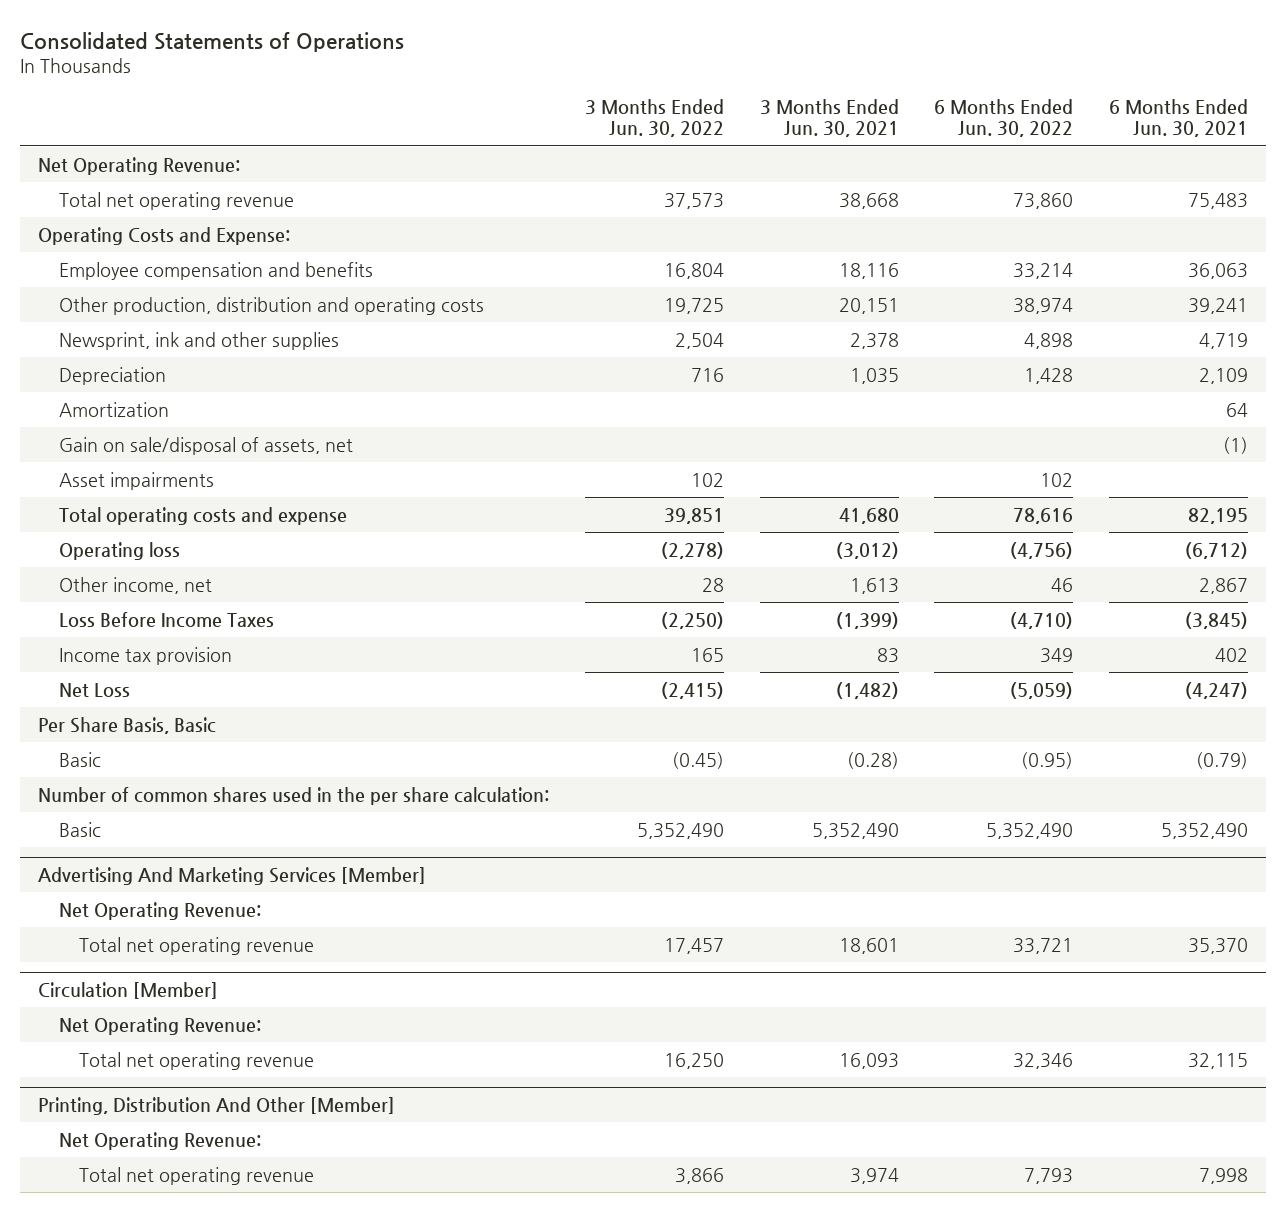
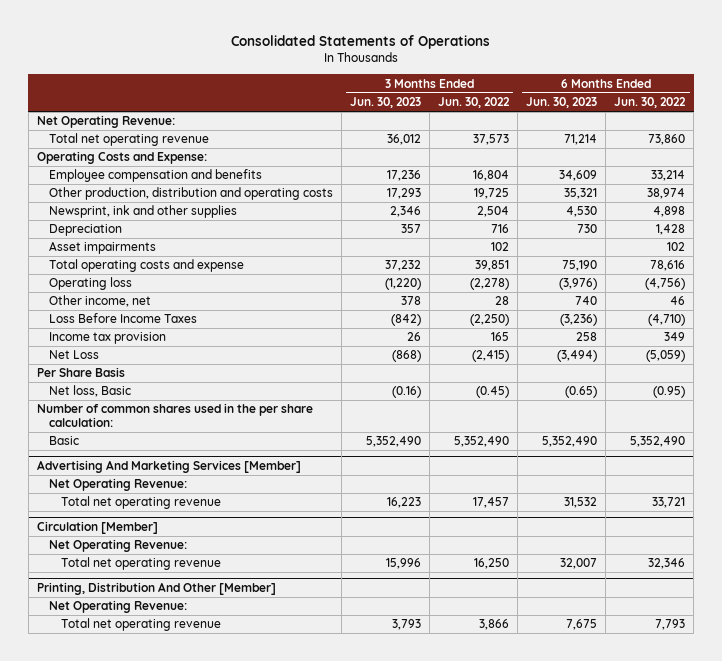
[759,99,899,138] 3 Months Ended Jun. 30, 2021 -> none
[1109,99,1249,138] 6 Months Ended Jun. 30, 2021 -> none
none -> [350,97,422,109] Jun. 30, 2023
none -> [526,97,598,109] Jun. 30, 2023
[58,401,169,417] Amortization -> none
[58,436,353,455] Gain on sale/disposal of assets, net -> none
[38,716,217,734] Per Share Basis, Basic -> [36,367,125,378] Per Share Basis
[58,751,101,767] Basic -> [49,385,132,398] Net loss, Basic

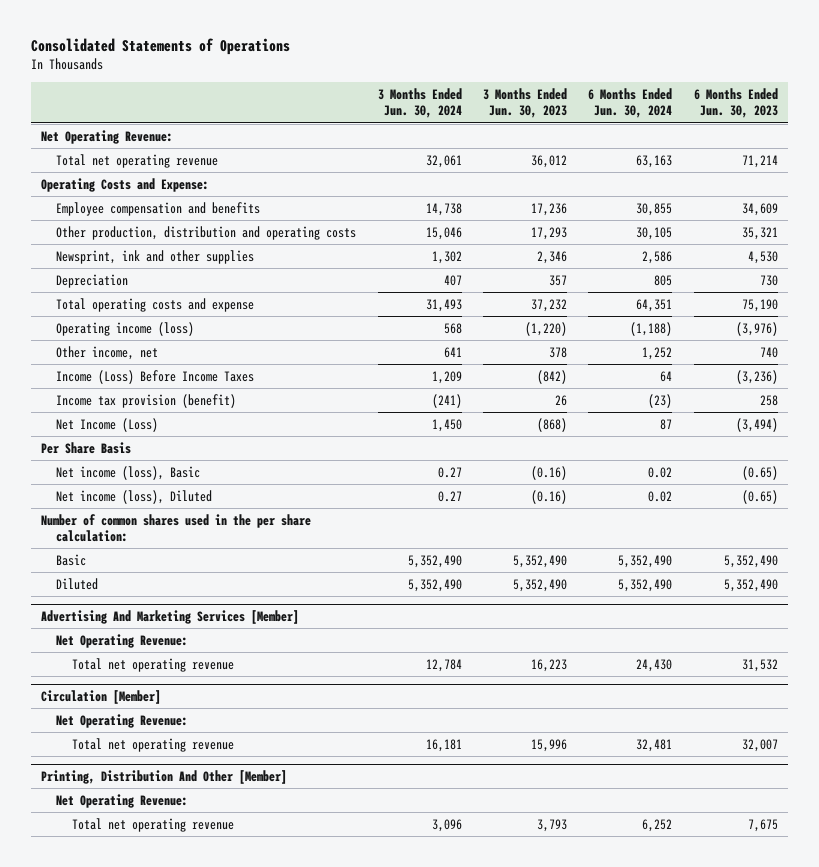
[438,97,511,109] Jun. 30, 2022 -> none
[614,97,687,109] Jun. 30, 2022 -> none
none -> [377,88,462,119] 3 Months Ended Jun. 30, 2024
none -> [588,88,673,119] 6 Months Ended Jun. 30, 2024
[49,241,157,255] Asset impairments -> none
[49,277,133,291] Operating loss -> [56,321,195,336] Operating income (loss)
[49,313,198,324] Loss Before Income Taxes -> [56,369,255,384] Income (Loss) Before Income Taxes
[49,332,167,345] Income tax provision -> [56,393,237,408] Income tax provision (benefit)
[49,350,100,360] Net Loss -> [56,417,159,432] Net Income (Loss)
[49,385,132,398] Net loss, Basic -> [56,465,201,480] Net income (loss), Basic
none -> [56,489,213,504] Net income (loss), Diluted
none -> [56,577,99,590] Diluted

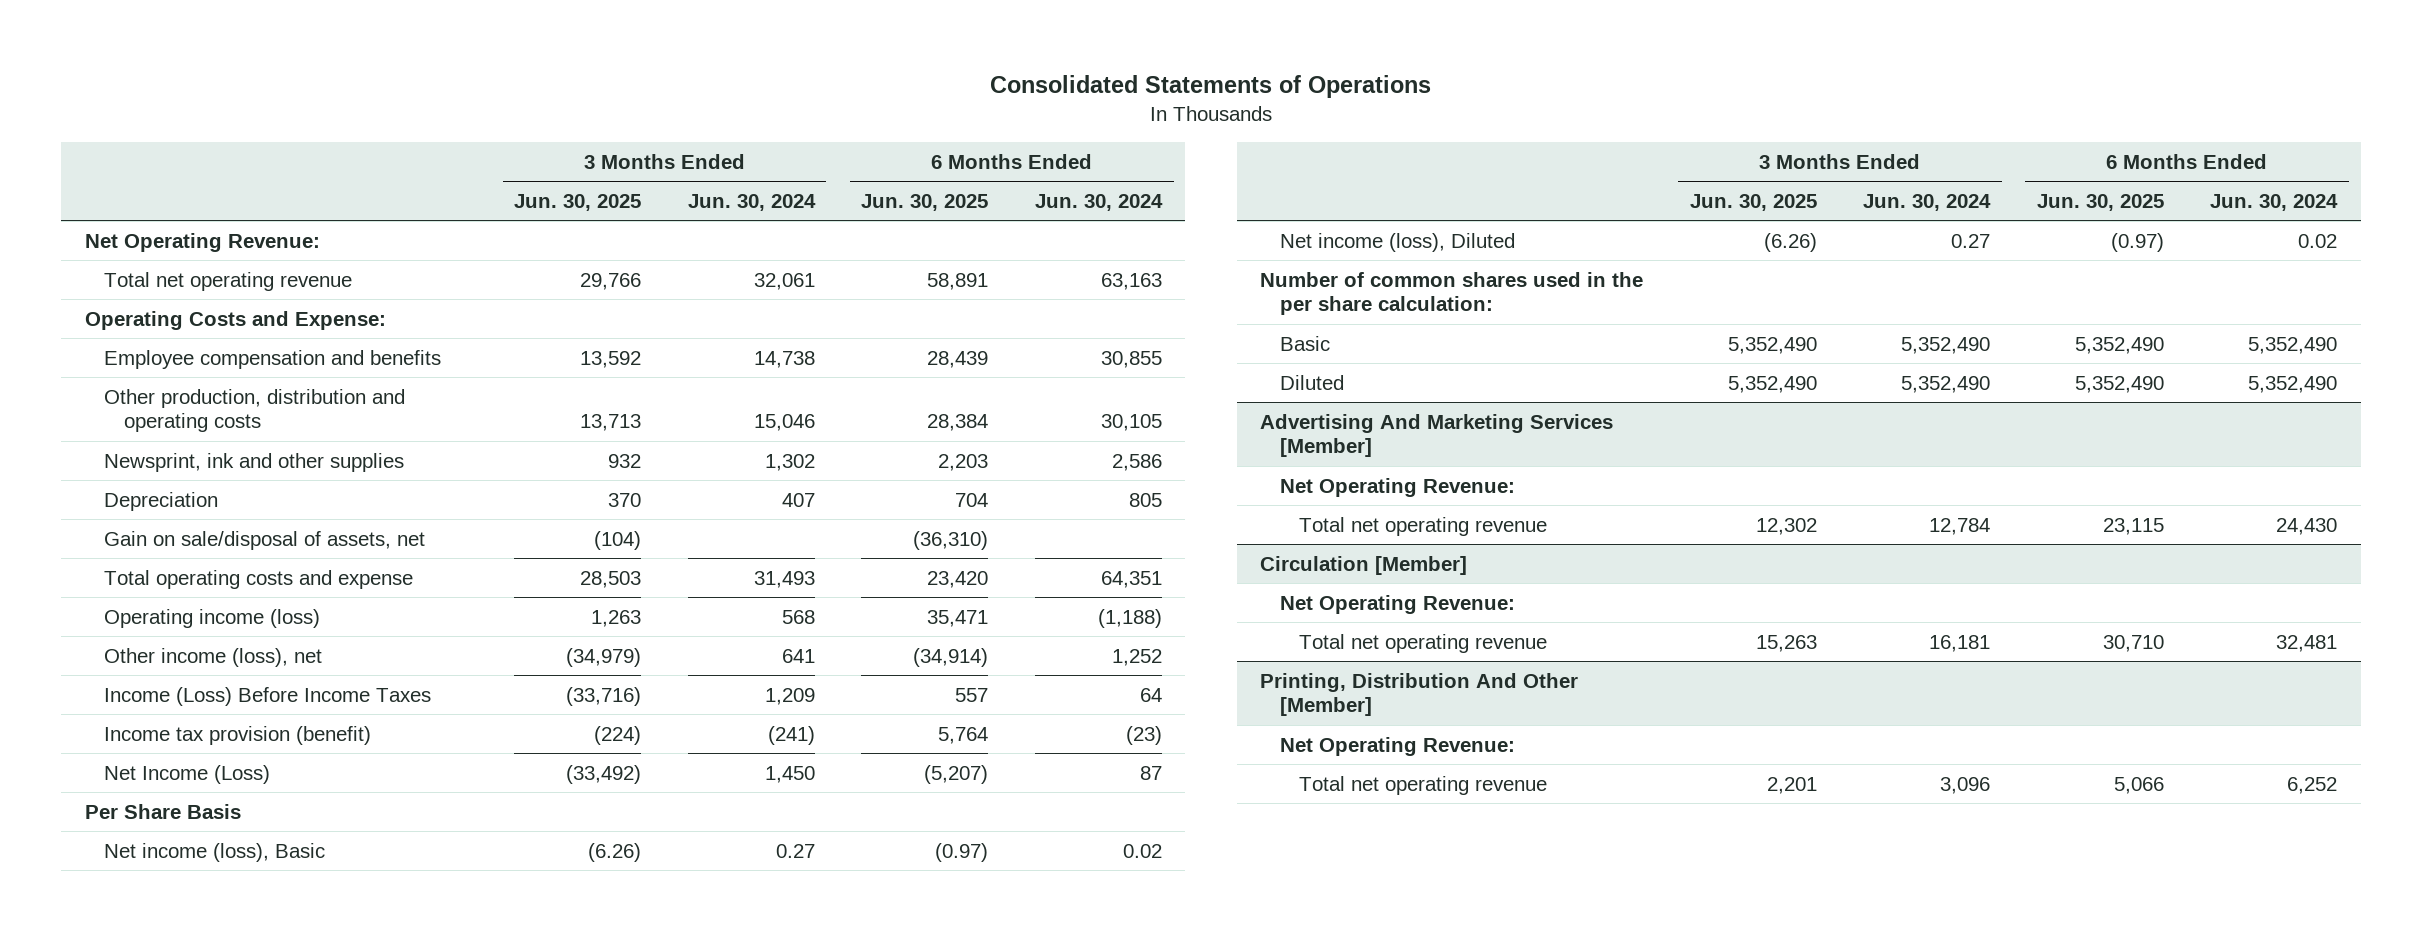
[483,88,568,119] 3 Months Ended Jun. 30, 2023 -> none
[693,88,778,119] 6 Months Ended Jun. 30, 2023 -> none
none -> [514,193,642,211] Jun. 30, 2025
none -> [861,193,989,211] Jun. 30, 2025
none -> [104,530,426,550] Gain on sale/disposal of assets, net
[56,345,159,360] Other income, net -> [104,647,323,667] Other income (loss), net

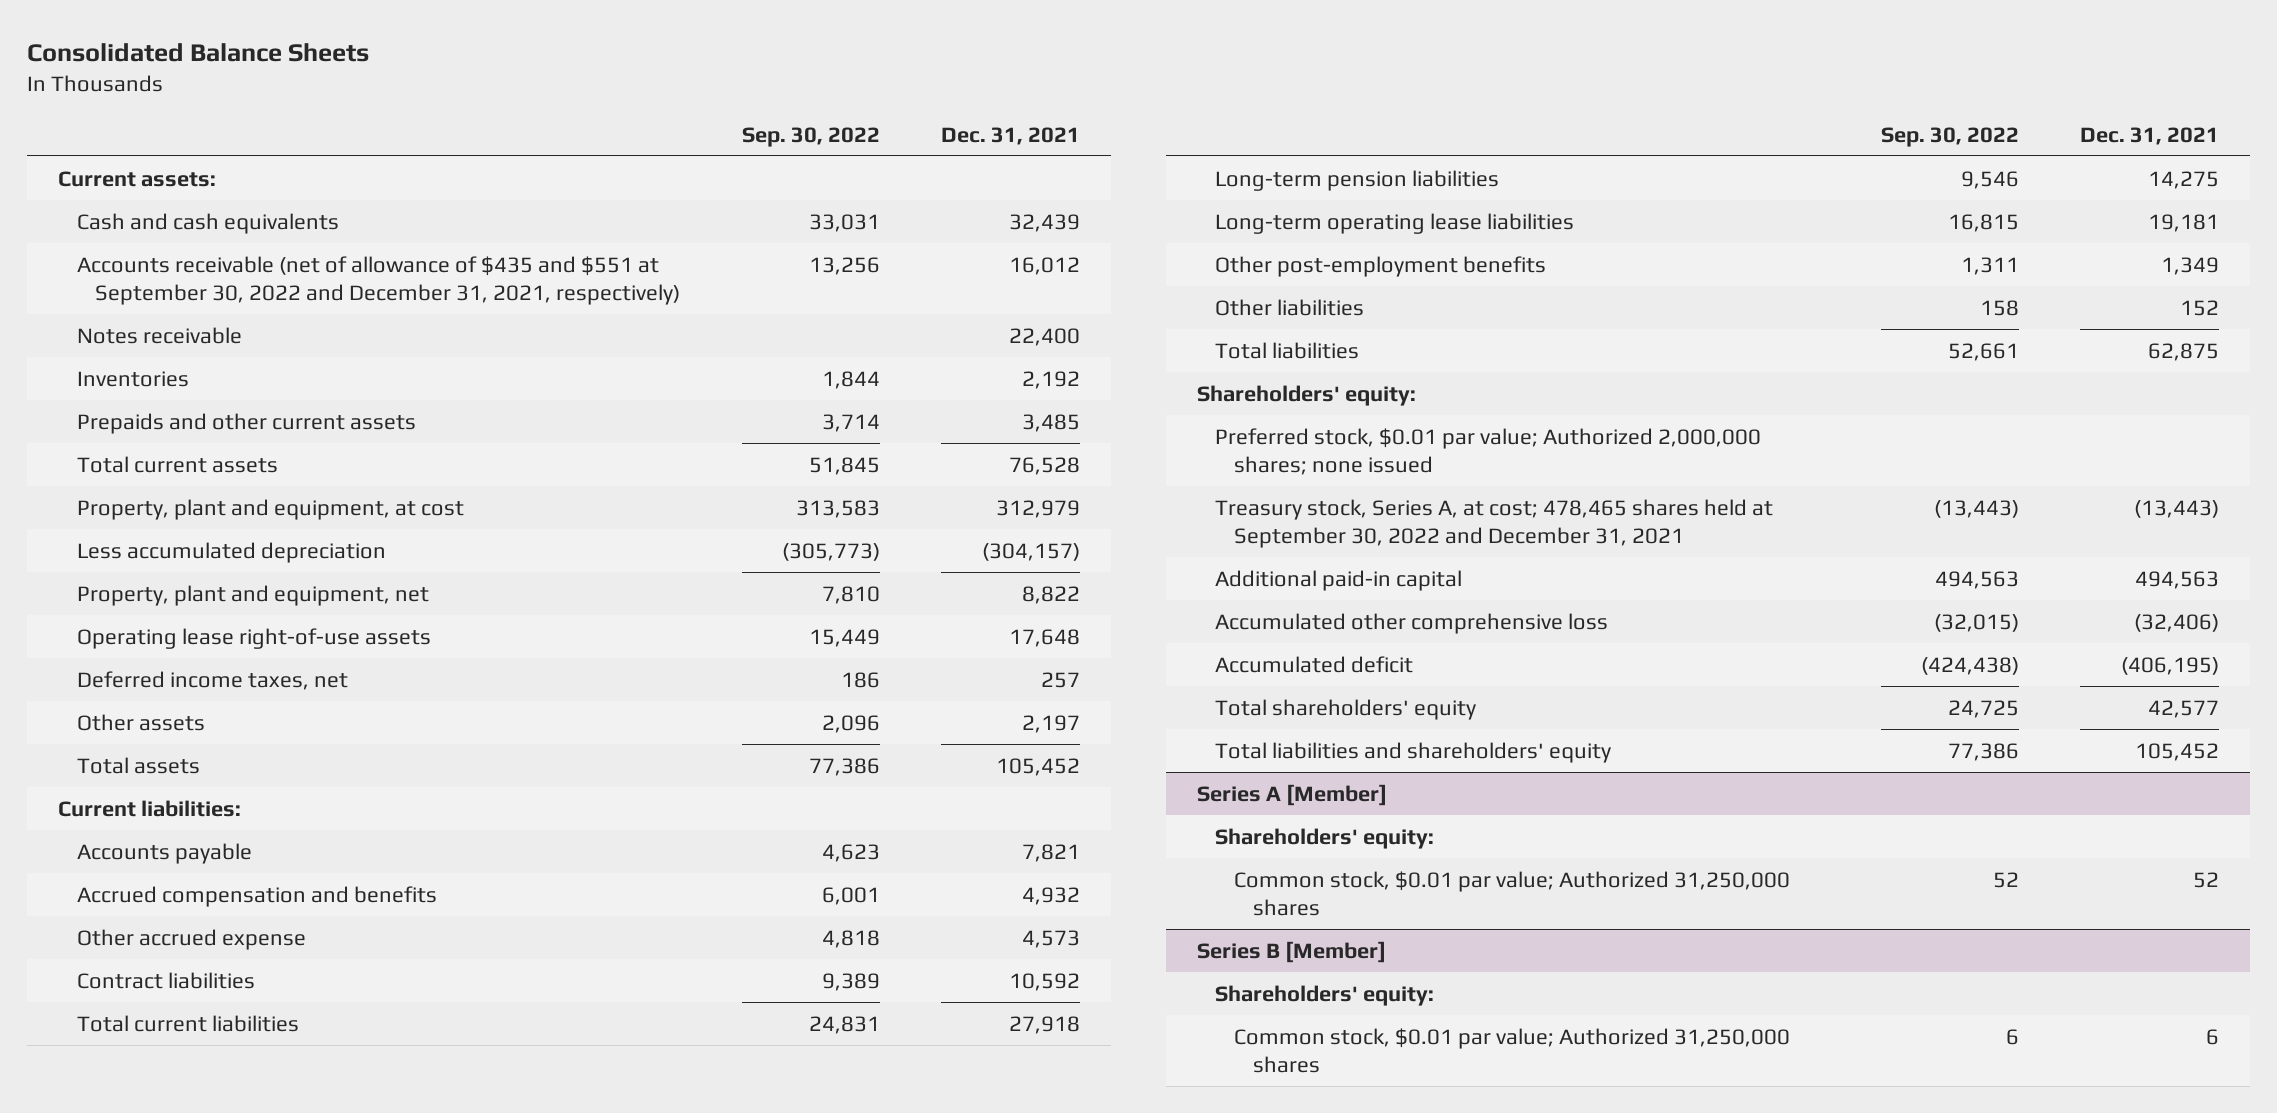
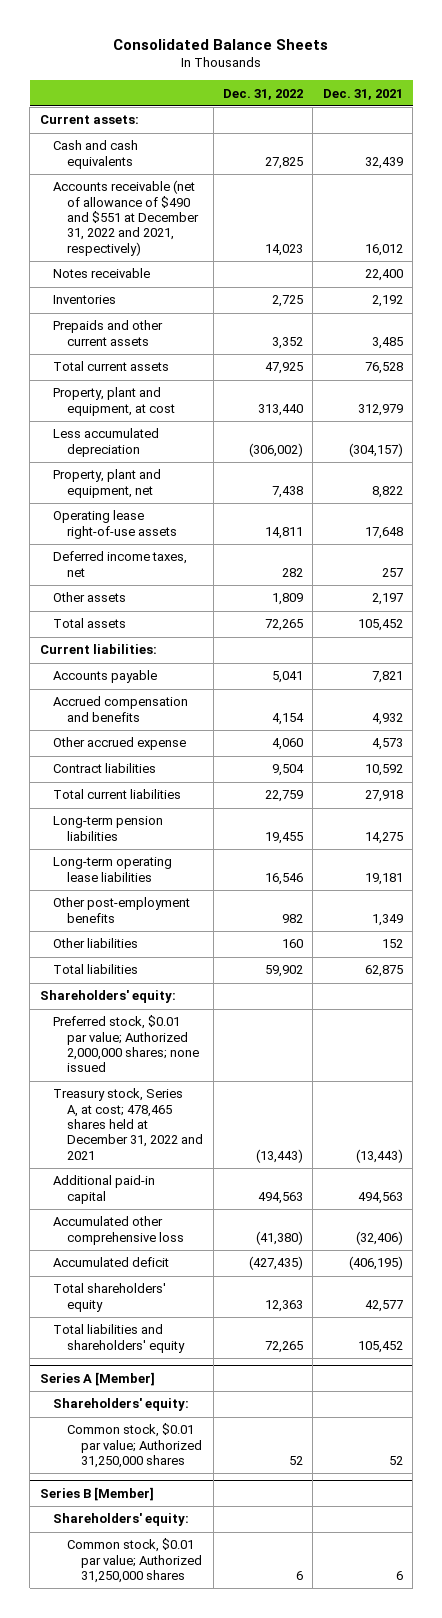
[741,126,880,147] Sep. 30, 2022 -> none
none -> [222,88,303,100] Dec. 31, 2022
[76,255,681,305] Accounts receivable (net of allowance of $435 and $551 at September 30, 2022 and December 31, 2021, respectively) -> [53,180,200,256] Accounts receivable (net of allowance of $490 and $551 at December 31, 2022 and 2021, respectively)
[1215,498,1774,548] Treasury stock, Series A, at cost; 478,465 shares held at September 30, 2022 and December 31, 2021 -> [53,1088,204,1160] Treasury stock, Series A, at cost; 478,465 shares held at December 31, 2022 and 2021

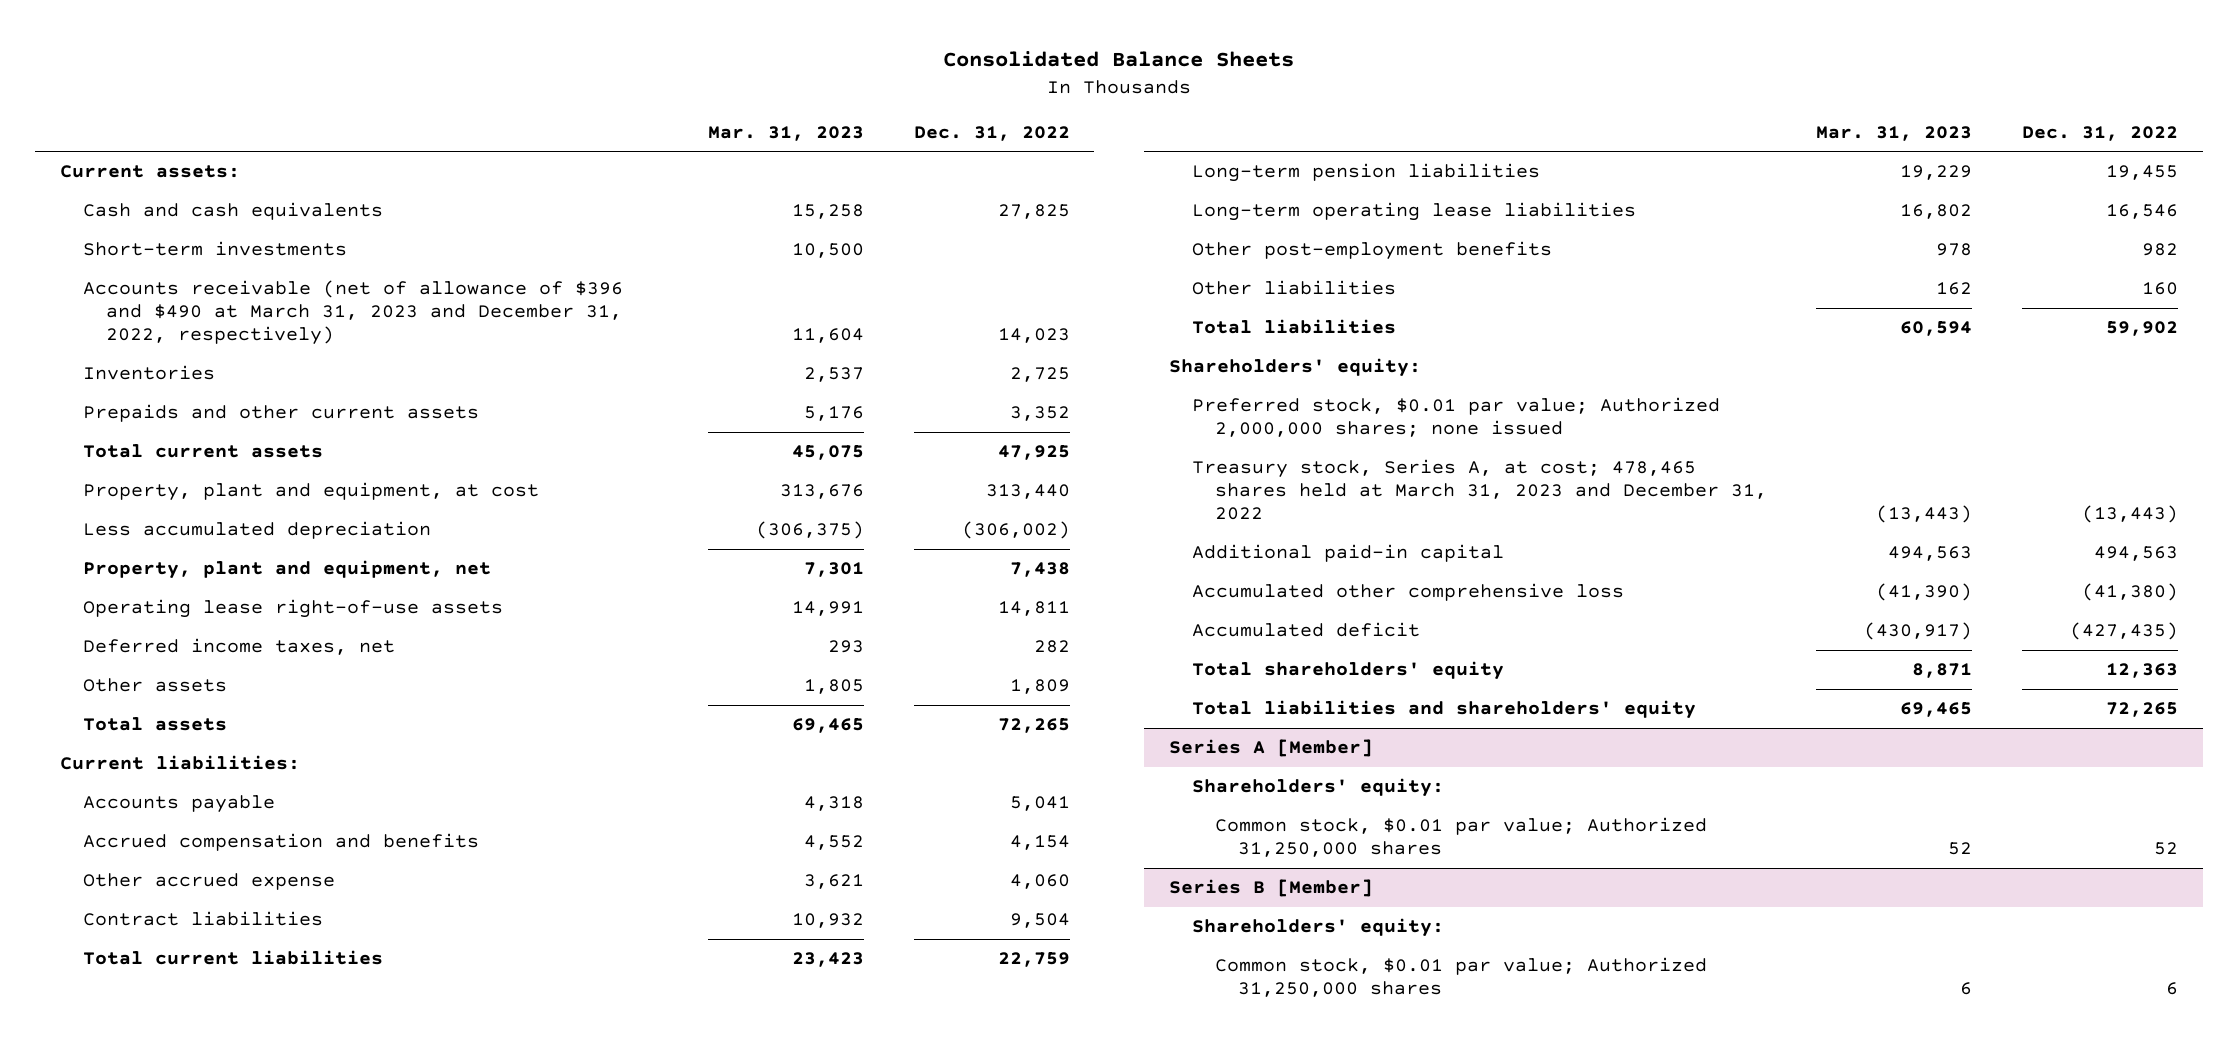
[322,88,403,100] Dec. 31, 2021 -> none
none -> [707,125,864,141] Mar. 31, 2023
[53,268,151,279] Notes receivable -> none
none -> [83,241,348,257] Short-term investments
[53,180,200,256] Accounts receivable (net of allowance of $490 and $551 at December 31, 2022 and 2021, respectively) -> [83,280,624,346] Accounts receivable (net of allowance of $396 and $490 at March 31, 2023 and December 31, 2022, respectively)
[53,1088,204,1160] Treasury stock, Series A, at cost; 478,465 shares held at December 31, 2022 and 2021 -> [1191,459,1767,521] Treasury stock, Series A, at cost; 478,465 shares held at March 31, 2023 and December 31, 2022

